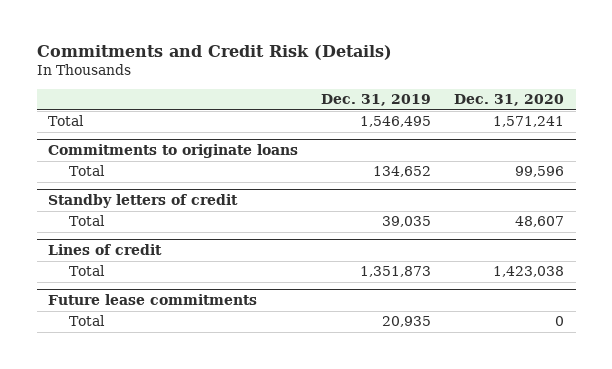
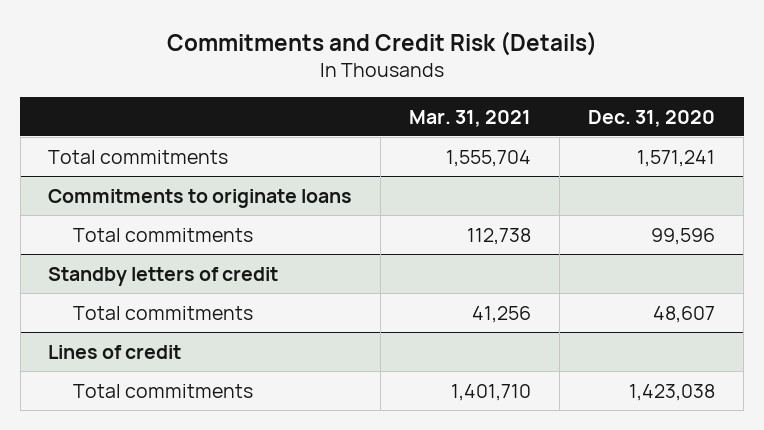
[321,94,432,107] Dec. 31, 2019 -> none
none -> [409,109,532,127] Mar. 31, 2021
[48,115,85,127] Total -> [48,149,229,164] Total commitments
[68,165,105,177] Total -> [72,227,253,242] Total commitments
[68,215,105,227] Total -> [72,305,253,320] Total commitments
[48,294,258,306] Future lease commitments -> none
[68,315,105,327] Total -> none
[68,265,105,277] Total -> [72,383,253,398] Total commitments

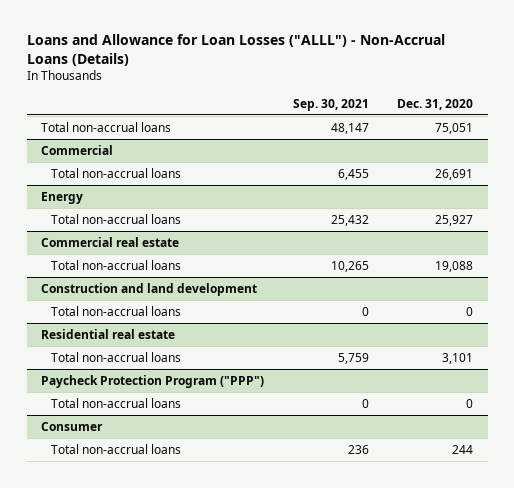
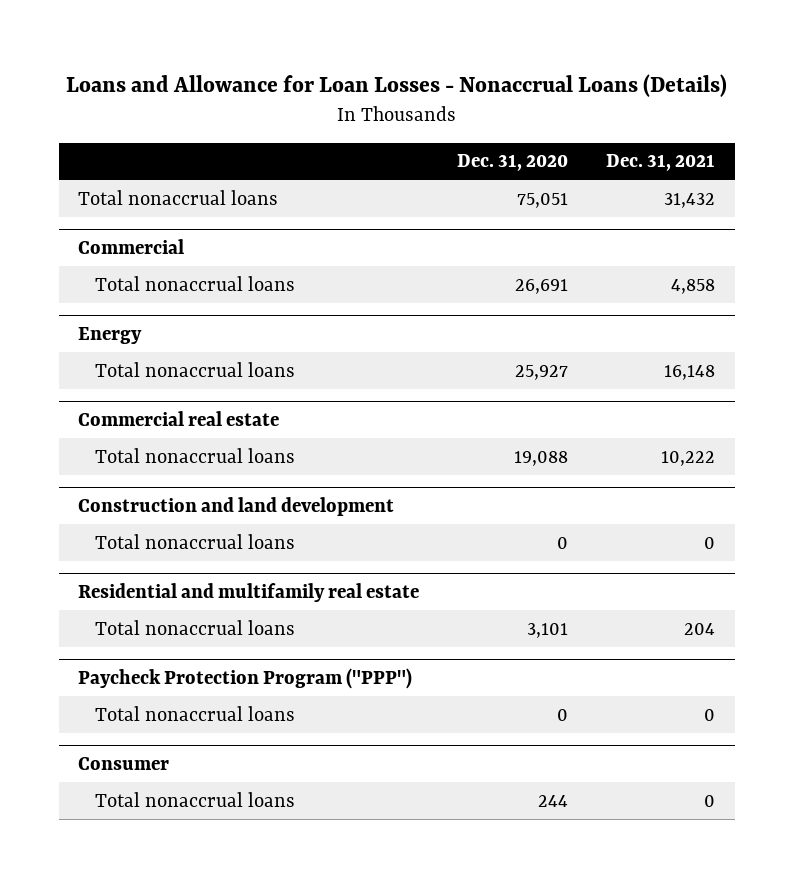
[26,34,445,66] Loans and Allowance for Loan Losses ("ALLL") - Non-Accrual Loans (Details) -> [65,74,727,98] Loans and Allowance for Loan Losses - Nonaccrual Loans (Details)
[292,98,369,111] Sep. 30, 2021 -> none
none -> [606,154,716,172] Dec. 31, 2021
[40,121,171,132] Total non-accrual loans -> [77,189,278,205] Total nonaccrual loans
[51,167,182,178] Total non-accrual loans -> [94,275,295,291] Total nonaccrual loans
[51,213,182,224] Total non-accrual loans -> [94,361,295,377] Total nonaccrual loans
[51,259,182,270] Total non-accrual loans -> [94,447,295,463] Total nonaccrual loans
[51,305,182,316] Total non-accrual loans -> [94,533,295,549] Total nonaccrual loans
[40,328,175,339] Residential real estate -> [77,583,419,603] Residential and multifamily real estate
[51,351,182,362] Total non-accrual loans -> [94,619,295,635] Total nonaccrual loans
[51,397,182,408] Total non-accrual loans -> [94,705,295,721] Total nonaccrual loans
[51,443,182,454] Total non-accrual loans -> [94,791,295,807] Total nonaccrual loans

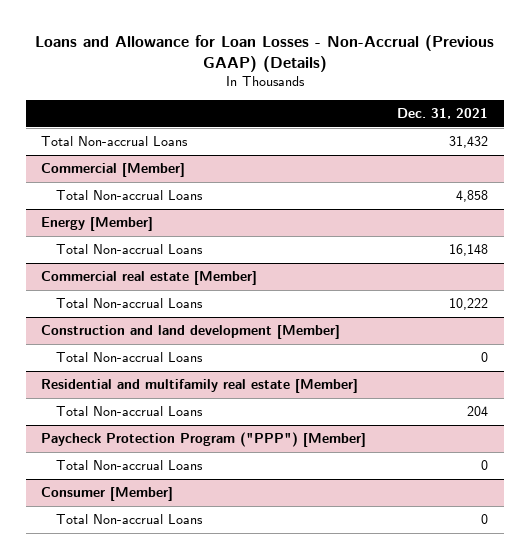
[65,74,727,98] Loans and Allowance for Loan Losses - Nonaccrual Loans (Details) -> [34,34,494,73] Loans and Allowance for Loan Losses - Non-Accrual (Previous GAAP) (Details)
[457,154,569,172] Dec. 31, 2020 -> none
[77,189,278,205] Total nonaccrual loans -> [41,136,189,147] Total Non-accrual Loans
[77,239,184,255] Commercial -> [41,163,186,178] Commercial [Member]
[94,275,295,291] Total nonaccrual loans -> [56,190,204,201] Total Non-accrual Loans
[77,327,142,345] Energy -> [41,217,154,232] Energy [Member]
[94,361,295,377] Total nonaccrual loans -> [56,244,204,255] Total Non-accrual Loans
[77,411,279,427] Commercial real estate -> [41,271,258,286] Commercial real estate [Member]
[94,447,295,463] Total nonaccrual loans -> [56,298,204,309] Total Non-accrual Loans
[77,497,394,517] Construction and land development -> [41,325,341,340] Construction and land development [Member]
[94,533,295,549] Total nonaccrual loans -> [56,352,204,363] Total Non-accrual Loans
[77,583,419,603] Residential and multifamily real estate -> [41,379,359,394] Residential and multifamily real estate [Member]
[94,619,295,635] Total nonaccrual loans -> [56,406,204,417] Total Non-accrual Loans
[77,668,412,690] Paycheck Protection Program ("PPP") -> [41,432,367,448] Paycheck Protection Program ("PPP") [Member]
[94,705,295,721] Total nonaccrual loans -> [56,460,204,471] Total Non-accrual Loans
[77,757,169,771] Consumer -> [41,487,174,502] Consumer [Member]
[94,791,295,807] Total nonaccrual loans -> [56,514,204,525] Total Non-accrual Loans

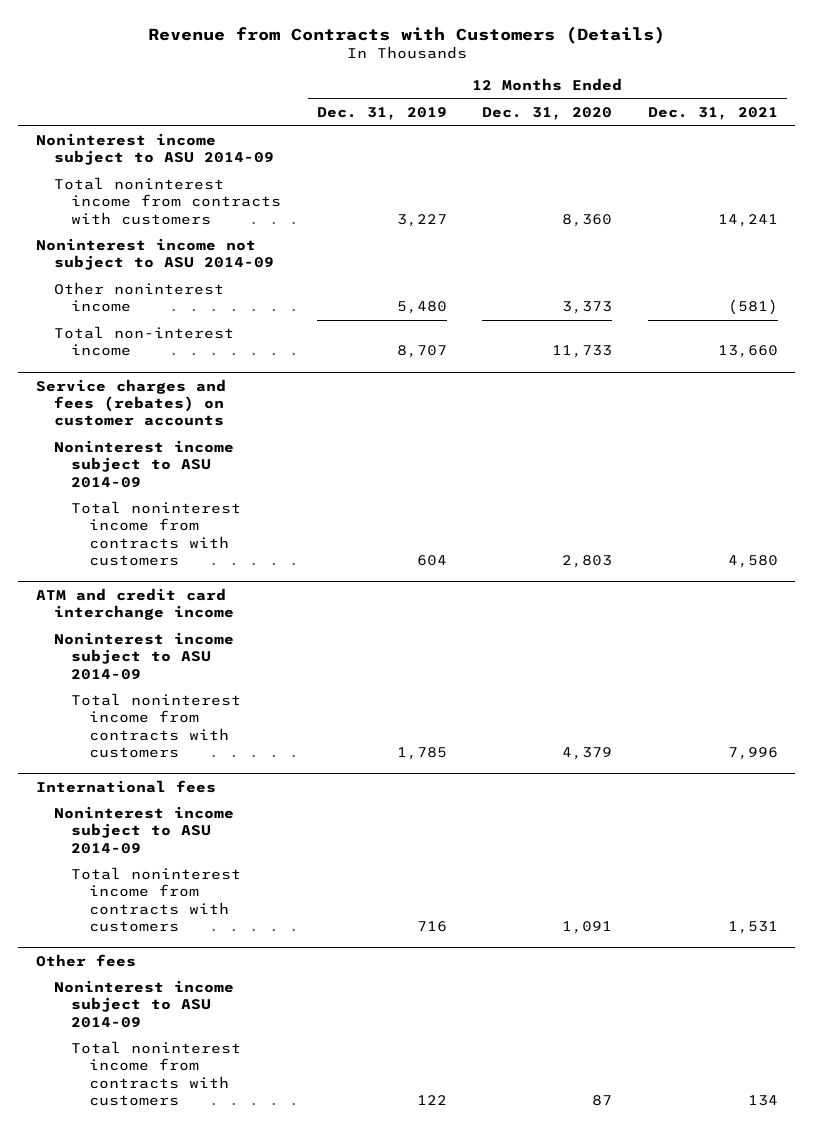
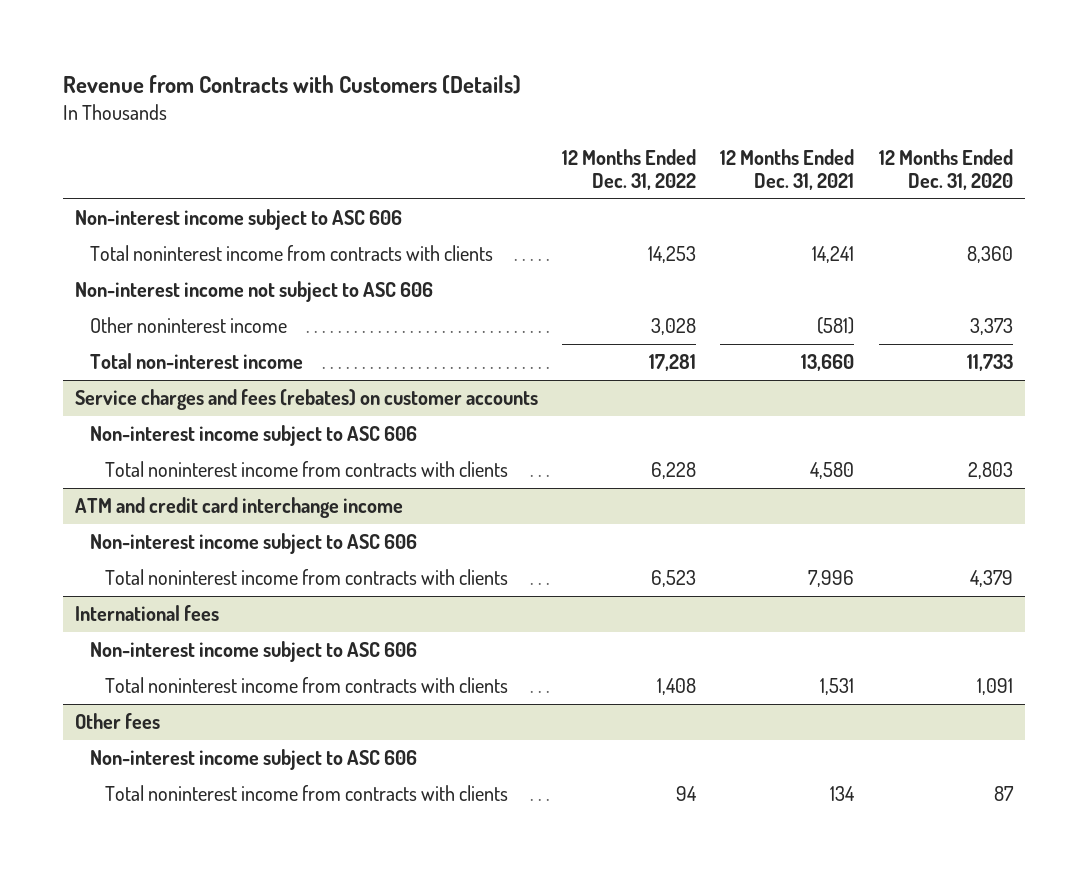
[316,107,447,121] Dec. 31, 2019 -> none
none -> [562,149,697,191] 12 Months Ended Dec. 31, 2022
[35,133,274,166] Noninterest income subject to ASU 2014-09 -> none
[35,238,274,271] Noninterest income not subject to ASU 2014-09 -> none
none -> [74,209,402,231] Non-interest income subject to ASC 606
[53,177,282,225] Total noninterest income from contracts with customers -> [90,245,494,262] Total noninterest income from contracts with clients
none -> [74,281,433,303] Non-interest income not subject to ASC 606
[53,440,234,488] Noninterest income subject to ASU 2014-09 -> none
none -> [90,425,418,447] Non-interest income subject to ASC 606
[71,501,242,566] Total noninterest income from contracts with customers -> [105,461,509,478] Total noninterest income from contracts with clients
[53,632,234,680] Noninterest income subject to ASU 2014-09 -> none
none -> [90,533,418,555] Non-interest income subject to ASC 606
[71,693,242,758] Total noninterest income from contracts with customers -> [105,569,509,586] Total noninterest income from contracts with clients
[53,806,234,854] Noninterest income subject to ASU 2014-09 -> none
none -> [90,641,418,663] Non-interest income subject to ASC 606
[71,867,242,932] Total noninterest income from contracts with customers -> [105,677,509,694] Total noninterest income from contracts with clients
[53,980,234,1028] Noninterest income subject to ASU 2014-09 -> none
none -> [90,749,418,771] Non-interest income subject to ASC 606
[71,1041,242,1106] Total noninterest income from contracts with customers -> [105,785,509,802] Total noninterest income from contracts with clients

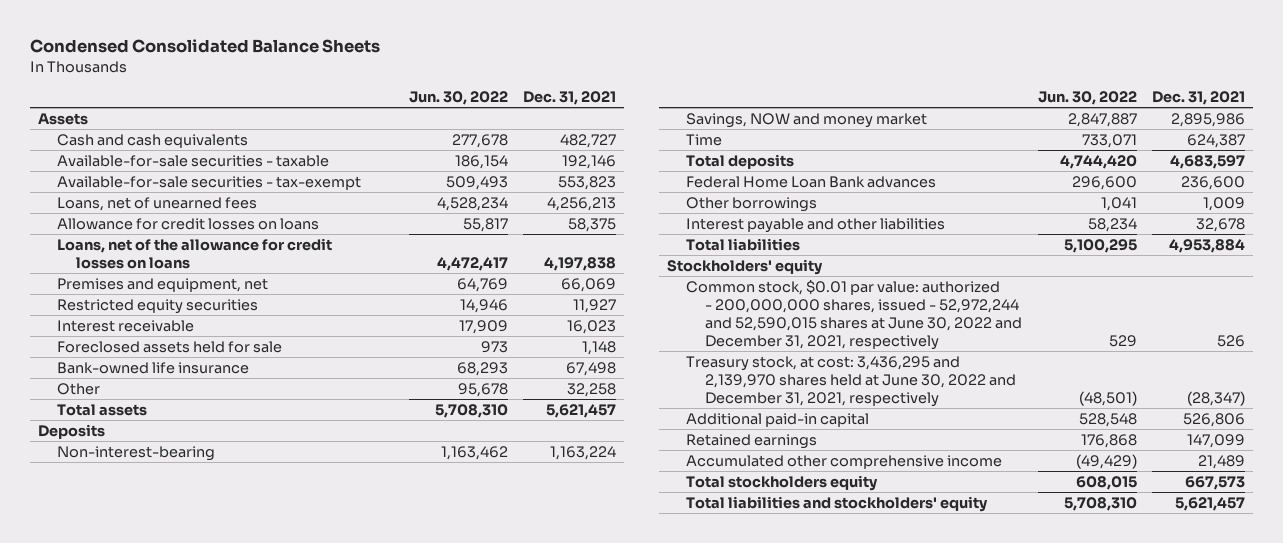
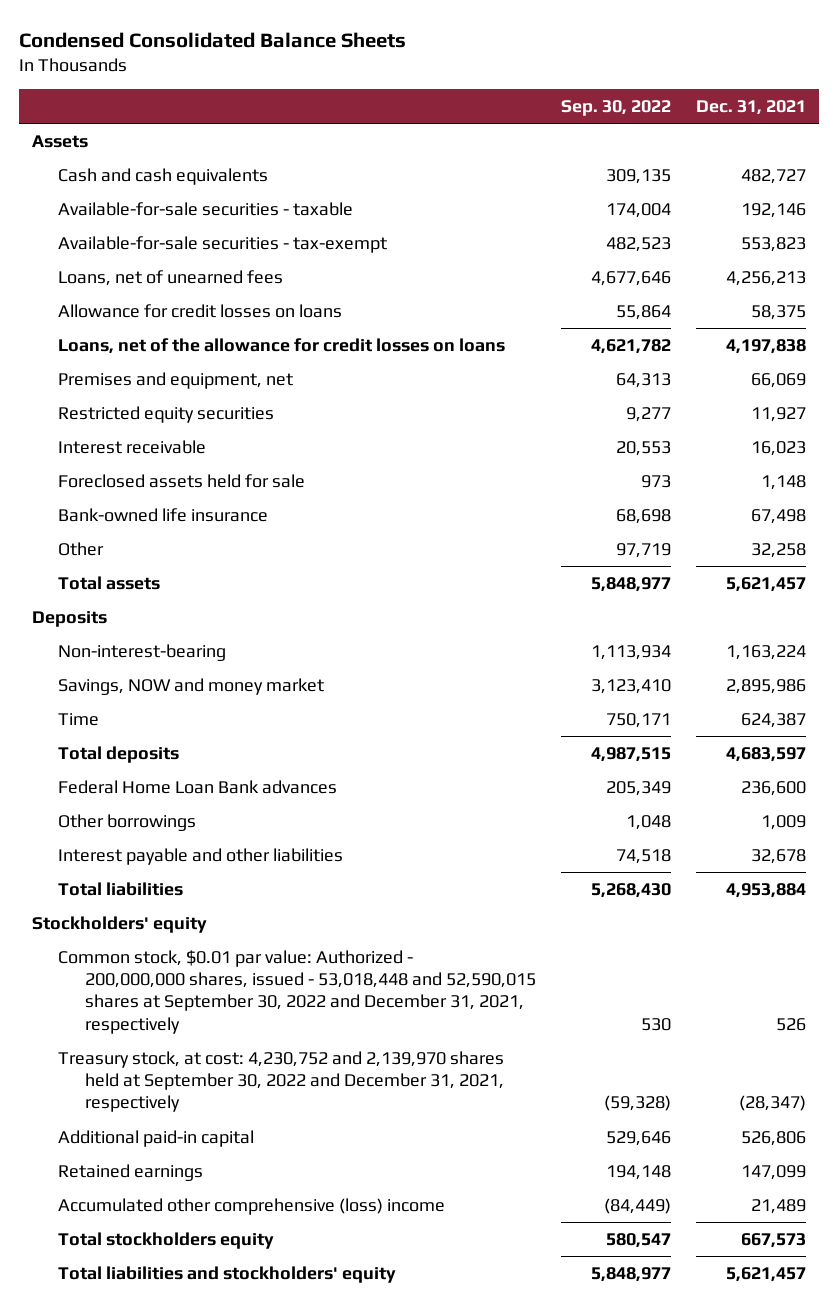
[408,90,508,105] Jun. 30, 2022 -> none
none -> [561,100,672,117] Sep. 30, 2022
[686,279,1023,350] Common stock, $0.01 par value: authorized - 200,000,000 shares, issued - 52,972,244 and 52,590,015 shares at June 30, 2022 and December 31, 2021, respectively -> [58,949,536,1034] Common stock, $0.01 par value: Authorized - 200,000,000 shares, issued - 53,018,448 and 52,590,015 shares at September 30, 2022 and December 31, 2021, respectively
[686,355,1017,407] Treasury stock, at cost: 3,436,295 and 2,139,970 shares held at June 30, 2022 and December 31, 2021, respectively -> [58,1050,505,1113] Treasury stock, at cost: 4,230,752 and 2,139,970 shares held at September 30, 2022 and December 31, 2021, respectively
[686,454,1003,469] Accumulated other comprehensive income -> [58,1197,446,1215] Accumulated other comprehensive (loss) income

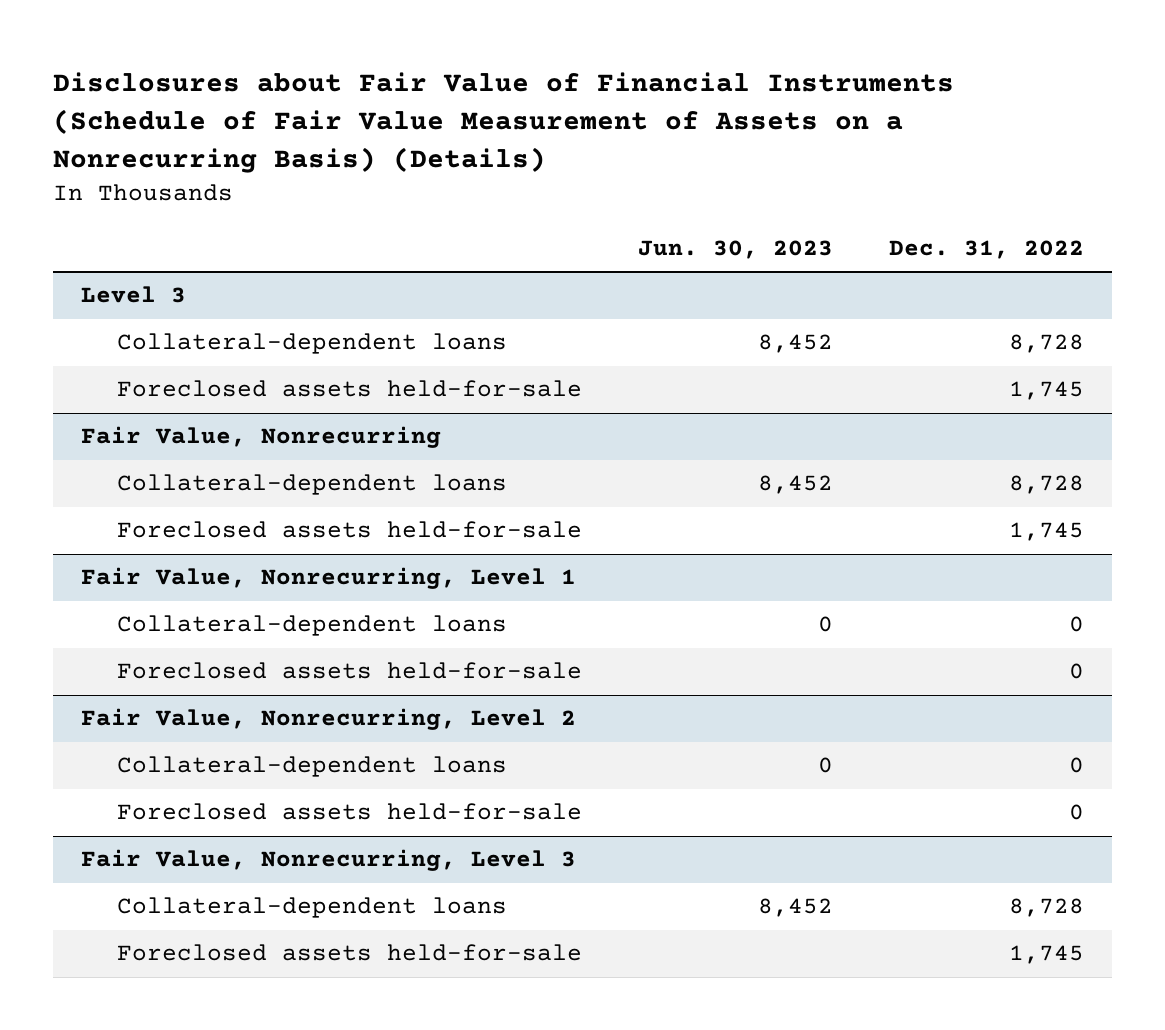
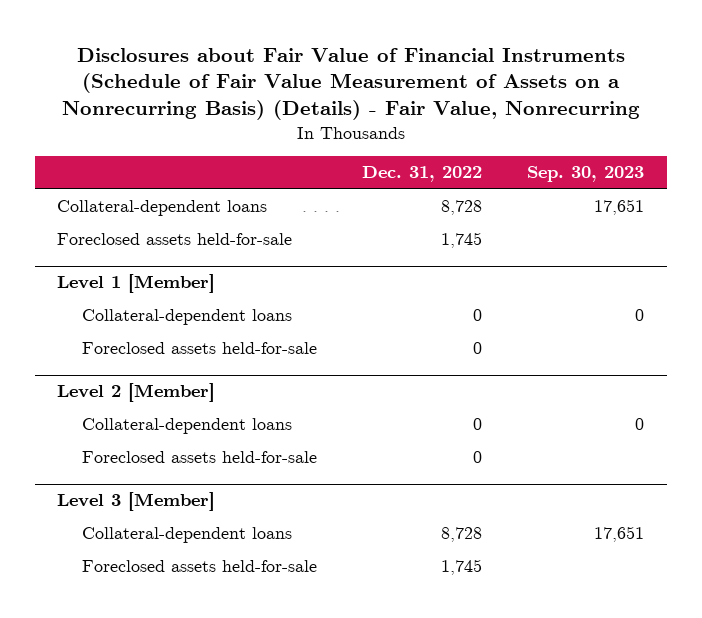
[52,71,954,173] Disclosures about Fair Value of Financial Instruments (Schedule of Fair Value Measurement of Assets on a Nonrecurring Basis) (Details) -> [61,47,640,121] Disclosures about Fair Value of Financial Instruments (Schedule of Fair Value Measurement of Assets on a Nonrecurring Basis) (Details) - Fair Value, Nonrecurring
[638,240,834,260] Jun. 30, 2023 -> none
none -> [527,166,645,183] Sep. 30, 2023
[80,286,186,304] Level 3 -> none
[117,474,508,496] Collateral-dependent loans -> none
[117,521,583,539] Foreclosed assets held-for-sale -> none
[80,567,576,590] Fair Value, Nonrecurring, Level 1 -> none
[80,426,441,449] Fair Value, Nonrecurring -> [57,274,216,294] Level 1 [Member]
[80,708,576,731] Fair Value, Nonrecurring, Level 2 -> none
none -> [57,383,216,403] Level 2 [Member]
[80,849,576,872] Fair Value, Nonrecurring, Level 3 -> none
none -> [57,492,216,512] Level 3 [Member]

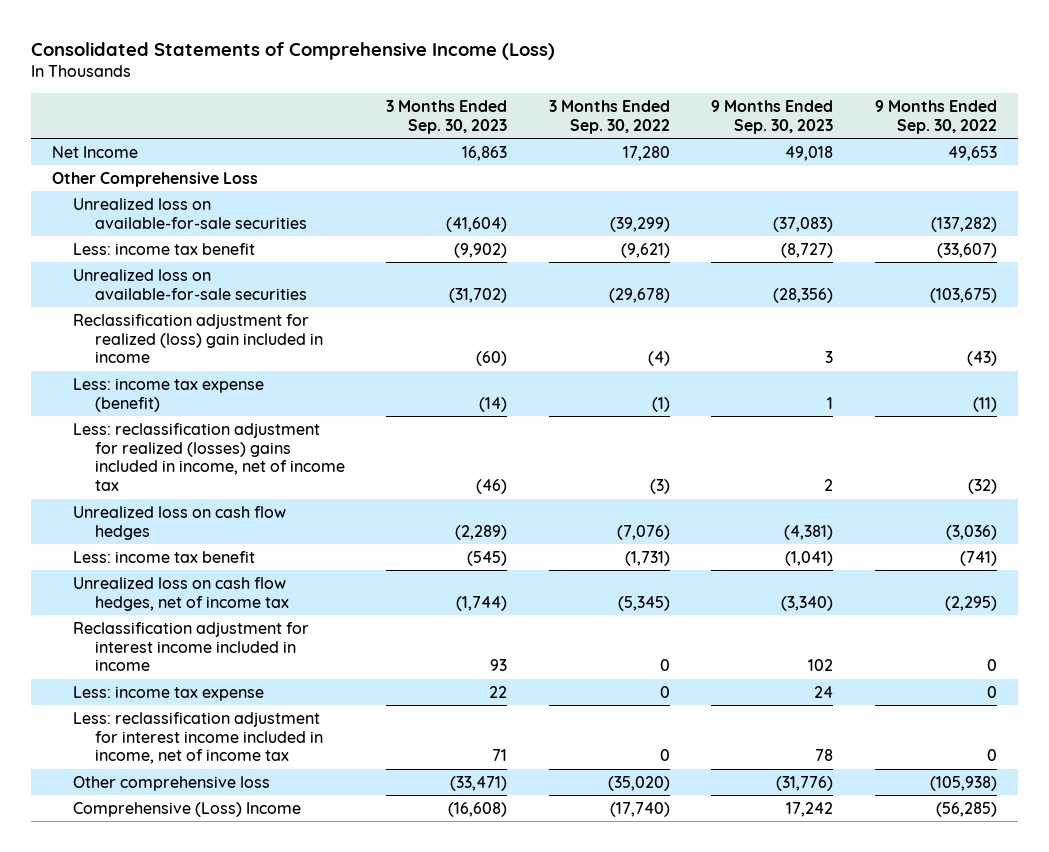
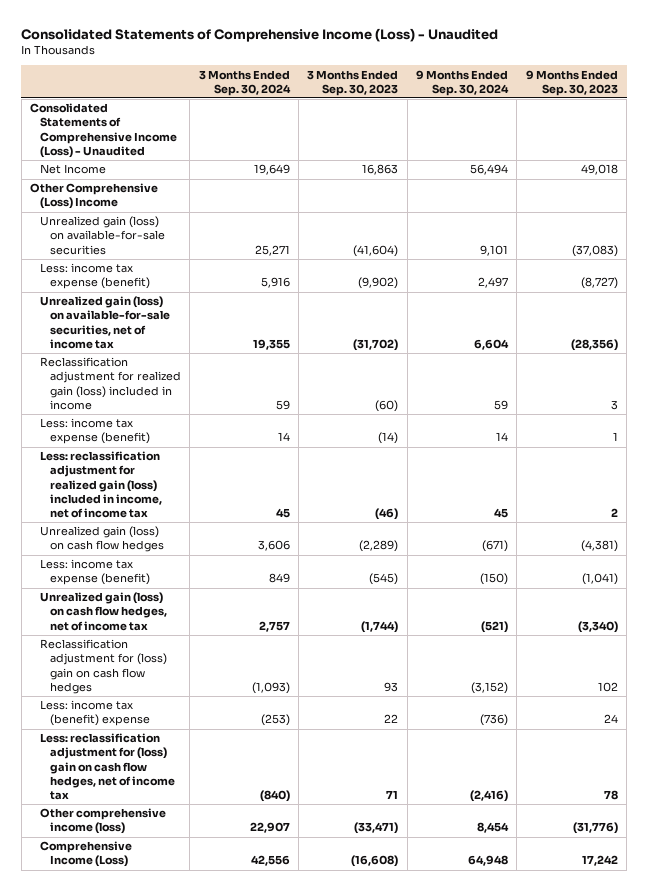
[31,41,556,60] Consolidated Statements of Comprehensive Income (Loss) -> [21,27,499,42] Consolidated Statements of Comprehensive Income (Loss) - Unaudited
[548,99,670,134] 3 Months Ended Sep. 30, 2022 -> none
[874,99,997,134] 9 Months Ended Sep. 30, 2022 -> none
none -> [198,69,291,96] 3 Months Ended Sep. 30, 2024
none -> [416,69,510,96] 9 Months Ended Sep. 30, 2024
none -> [30,103,178,158] Consolidated Statements of Comprehensive Income (Loss) - Unaudited
[51,171,258,187] Other Comprehensive Loss -> [30,183,159,210] Other Comprehensive (Loss) Income
[73,197,307,229] Unrealized loss on available-for-sale securities -> [40,216,165,255] Unrealized gain (loss) on available-for-sale securities
[73,242,256,255] Less: income tax benefit -> [40,263,150,290] Less: income tax expense (benefit)
[73,268,307,300] Unrealized loss on available-for-sale securities -> [40,296,170,349] Unrealized gain (loss) on available-for-sale securities, net of income tax
[73,313,323,364] Reclassification adjustment for realized (loss) gain included in income -> [40,357,181,410] Reclassification adjustment for realized gain (loss) included in income
[73,422,345,492] Less: reclassification adjustment for realized (losses) gains included in income, net of income tax -> [40,451,162,518] Less: reclassification adjustment for realized gain (loss) included in income, net of income tax
[73,505,287,540] Unrealized loss on cash flow hedges -> [40,526,164,553] Unrealized gain (loss) on cash flow hedges
[73,550,256,563] Less: income tax benefit -> [40,559,150,586] Less: income tax expense (benefit)
[73,576,289,611] Unrealized loss on cash flow hedges, net of income tax -> [40,592,167,631] Unrealized gain (loss) on cash flow hedges, net of income tax
[73,621,310,672] Reclassification adjustment for interest income included in income -> [40,639,167,694] Reclassification adjustment for (loss) gain on cash flow hedges
[73,685,265,701] Less: income tax expense -> [40,700,150,727] Less: income tax (benefit) expense
[73,711,323,765] Less: reclassification adjustment for interest income included in income, net of income tax -> [40,733,175,800] Less: reclassification adjustment for (loss) gain on cash flow hedges, net of income tax
[73,775,271,791] Other comprehensive loss -> [40,808,167,835] Other comprehensive income (loss)
[73,801,302,817] Comprehensive (Loss) Income -> [40,841,133,868] Comprehensive Income (Loss)

